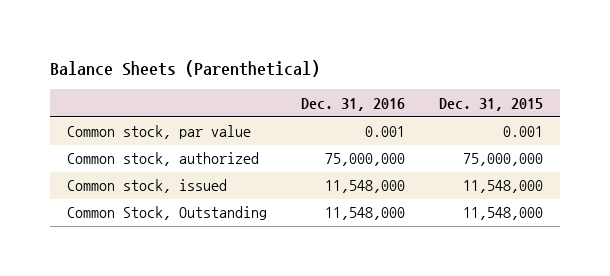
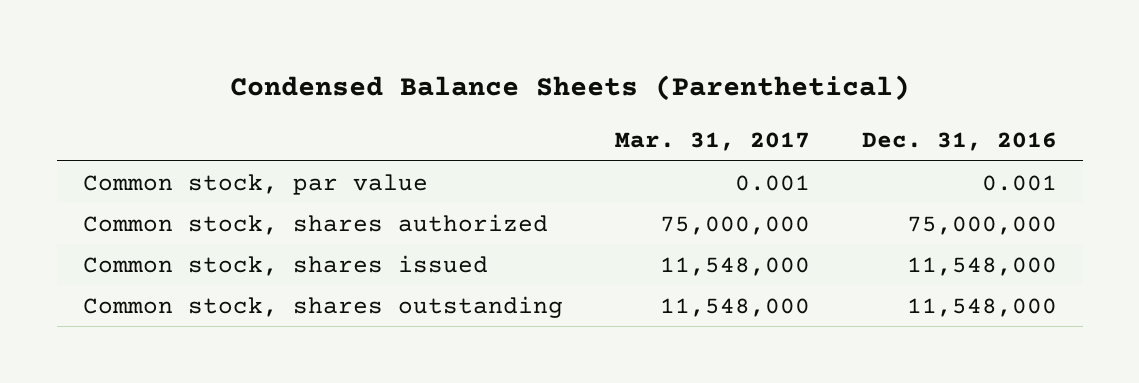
[50,60,321,78] Balance Sheets (Parenthetical) -> [229,75,910,102] Condensed Balance Sheets (Parenthetical)
[438,97,543,111] Dec. 31, 2015 -> none
none -> [614,132,810,152] Mar. 31, 2017
[67,152,260,167] Common stock, authorized -> [82,213,548,235] Common stock, shares authorized
[67,179,228,194] Common stock, issued -> [82,254,488,276] Common stock, shares issued
[67,206,268,221] Common Stock, Outstanding -> [82,295,563,318] Common stock, shares outstanding

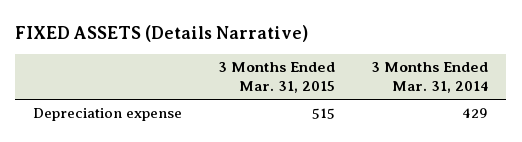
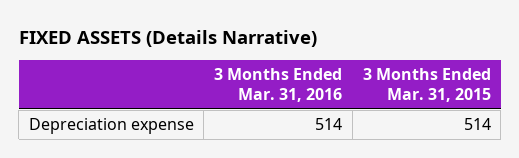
[371,62,489,94] 3 Months Ended Mar. 31, 2014 -> none
none -> [214,68,343,103] 3 Months Ended Mar. 31, 2016
[312,108,336,120] 515 -> [463,118,491,131] 514

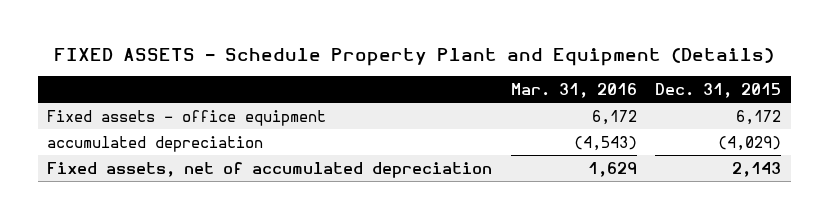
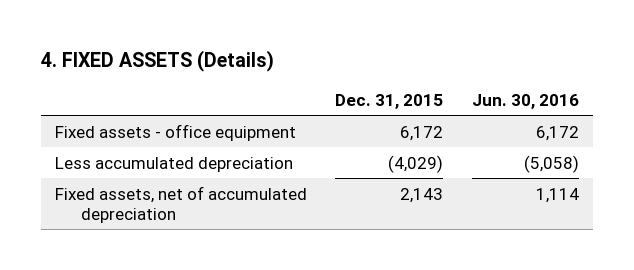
[54,48,775,67] FIXED ASSETS - Schedule Property Plant and Equipment (Details) -> [40,50,274,73] 4. FIXED ASSETS (Details)
[510,82,637,98] Mar. 31, 2016 -> none
none -> [471,93,579,109] Jun. 30, 2016
[47,135,264,152] accumulated depreciation -> [55,156,294,172] Less accumulated depreciation

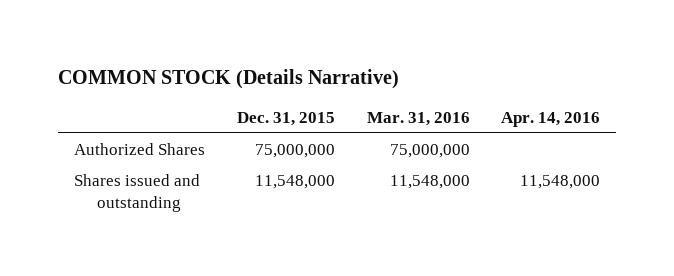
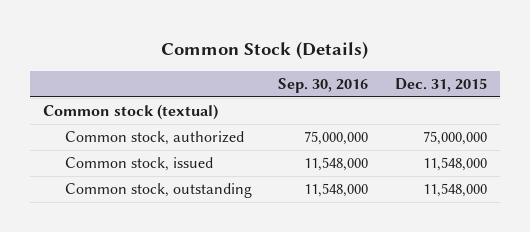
[57,69,399,90] COMMON STOCK (Details Narrative) -> [160,40,368,59] Common Stock (Details)
[366,111,470,126] Mar. 31, 2016 -> none
[501,111,601,127] Apr. 14, 2016 -> none
none -> [278,78,369,94] Sep. 30, 2016
none -> [43,104,219,121] Common stock (textual)
[73,143,205,156] Authorized Shares -> [64,131,244,146] Common stock, authorized
[73,174,200,213] Shares issued and outstanding -> [64,157,213,172] Common stock, issued
none -> [64,183,252,199] Common stock, outstanding

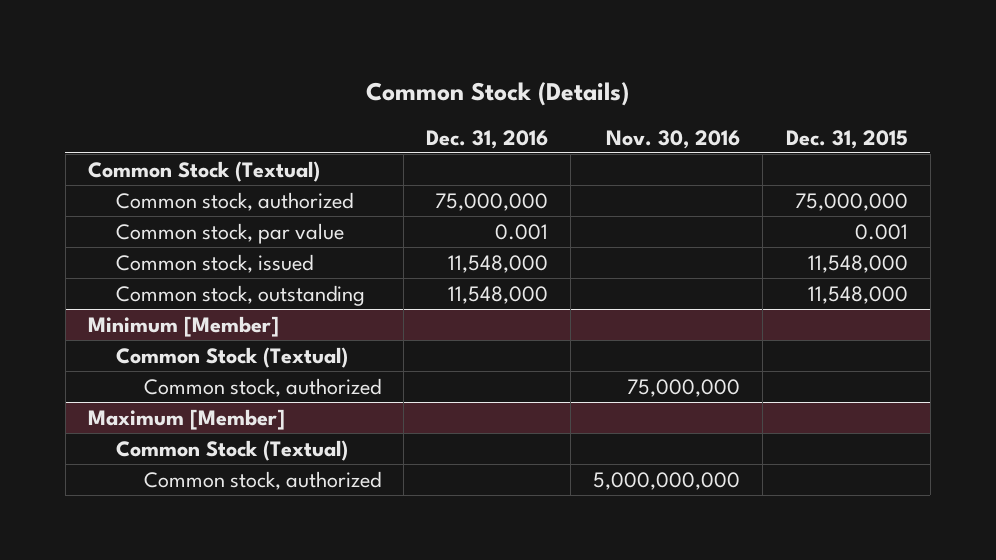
[278,78,369,94] Sep. 30, 2016 -> none
none -> [426,129,549,149] Dec. 31, 2016
none -> [606,129,741,149] Nov. 30, 2016
[43,104,219,121] Common stock (textual) -> [88,160,321,182] Common Stock (Textual)
none -> [115,222,344,244] Common stock, par value
none -> [88,315,280,337] Minimum [Member]
none -> [115,346,348,368] Common Stock (Textual)
none -> [143,377,381,397] Common stock, authorized
none -> [88,408,286,430] Maximum [Member]
none -> [115,439,348,461] Common Stock (Textual)
none -> [143,470,381,490] Common stock, authorized

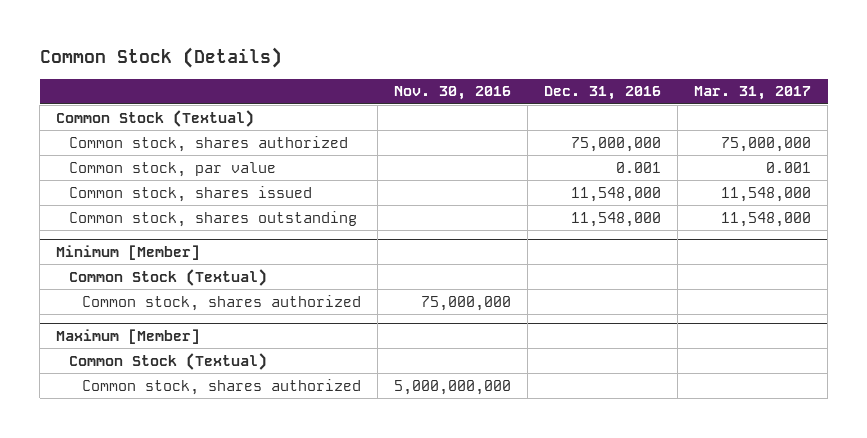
[785,129,908,149] Dec. 31, 2015 -> none
none -> [694,86,812,101] Mar. 31, 2017
[115,191,353,211] Common stock, authorized -> [69,135,349,152] Common stock, shares authorized
[115,253,313,273] Common stock, issued -> [69,185,313,202] Common stock, shares issued
[115,284,365,306] Common stock, outstanding -> [69,210,358,227] Common stock, shares outstanding
[143,377,381,397] Common stock, authorized -> [81,294,361,311] Common stock, shares authorized
[143,470,381,490] Common stock, authorized -> [81,378,361,395] Common stock, shares authorized

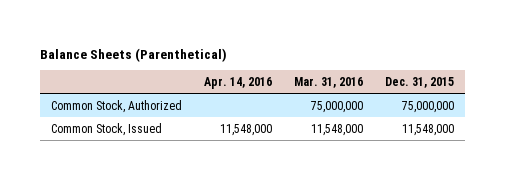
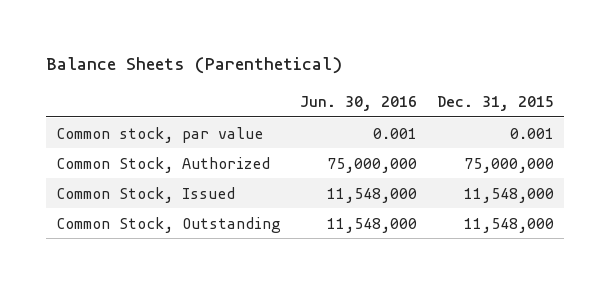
[204,77,273,90] Apr. 14, 2016 -> none
[294,77,364,89] Mar. 31, 2016 -> none
none -> [300,95,418,111] Jun. 30, 2016
none -> [55,126,263,143] Common stock, par value
none -> [55,216,281,233] Common Stock, Outstanding

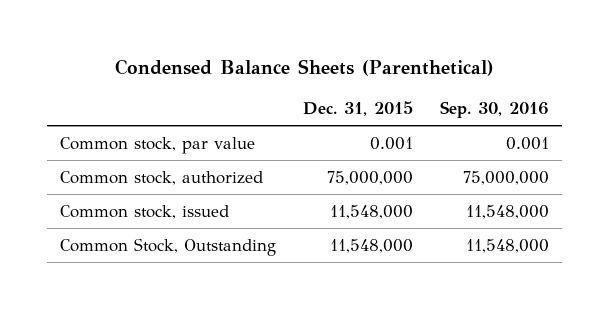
[45,57,342,75] Balance Sheets (Parenthetical) -> [114,58,494,76] Condensed Balance Sheets (Parenthetical)
[300,95,418,111] Jun. 30, 2016 -> none
none -> [439,100,549,118] Sep. 30, 2016
[55,156,270,173] Common Stock, Authorized -> [60,171,264,186] Common stock, authorized
[55,186,235,203] Common Stock, Issued -> [60,205,230,220] Common stock, issued

